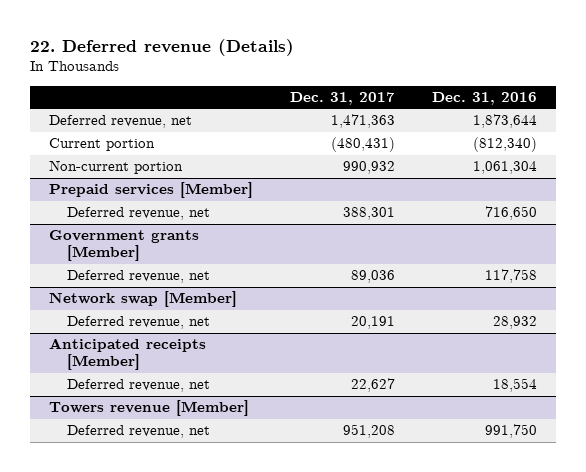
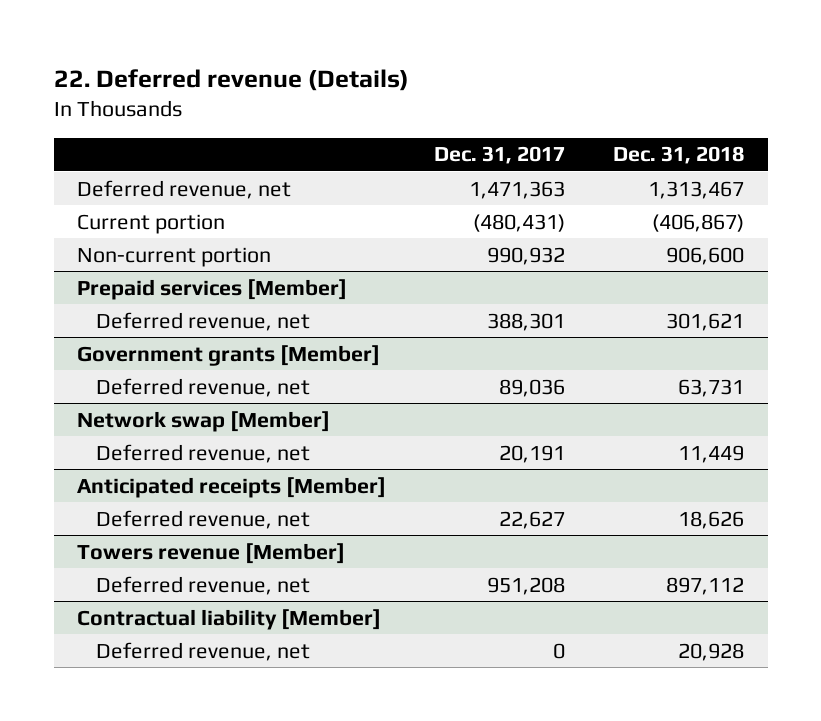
[432,91,538,105] Dec. 31, 2016 -> none
none -> [612,146,744,165] Dec. 31, 2018
none -> [77,608,382,630] Contractual liability [Member]
none -> [95,641,310,661] Deferred revenue, net

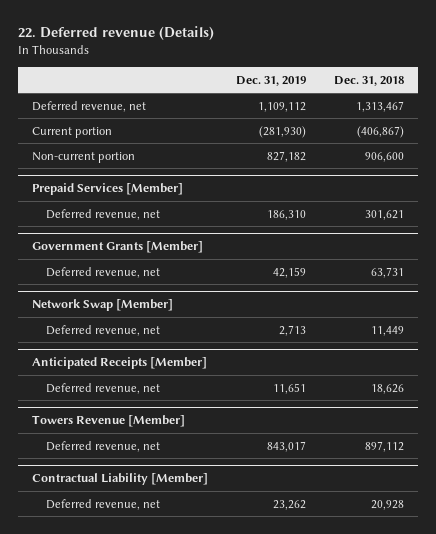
[434,146,566,165] Dec. 31, 2017 -> none
none -> [235,75,306,86] Dec. 31, 2019
[77,278,348,300] Prepaid services [Member] -> [31,183,183,196] Prepaid Services [Member]
[77,344,381,366] Government grants [Member] -> [31,241,203,254] Government Grants [Member]
[77,410,331,432] Network swap [Member] -> [31,299,173,312] Network Swap [Member]
[77,476,387,498] Anticipated receipts [Member] -> [31,357,207,370] Anticipated Receipts [Member]
[77,542,346,564] Towers revenue [Member] -> [31,415,185,428] Towers Revenue [Member]
[77,608,382,630] Contractual liability [Member] -> [31,473,208,486] Contractual Liability [Member]

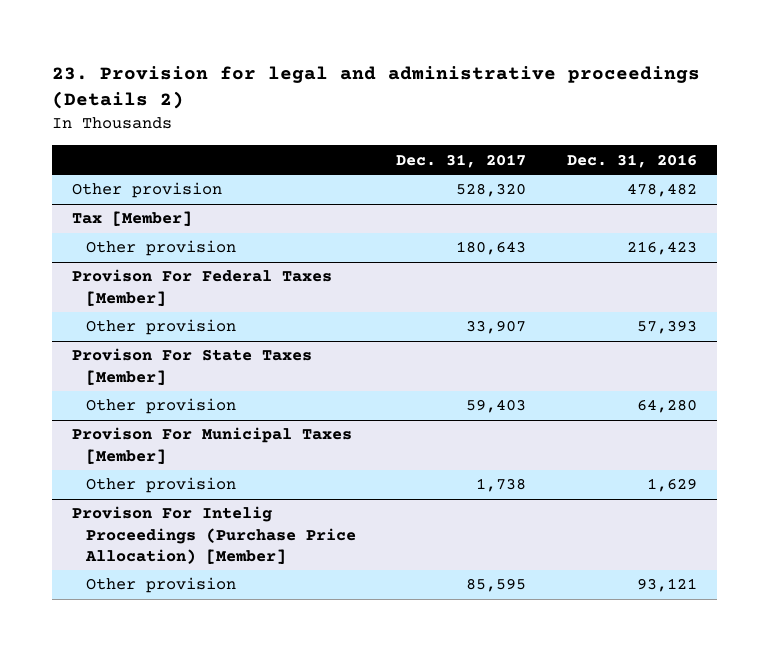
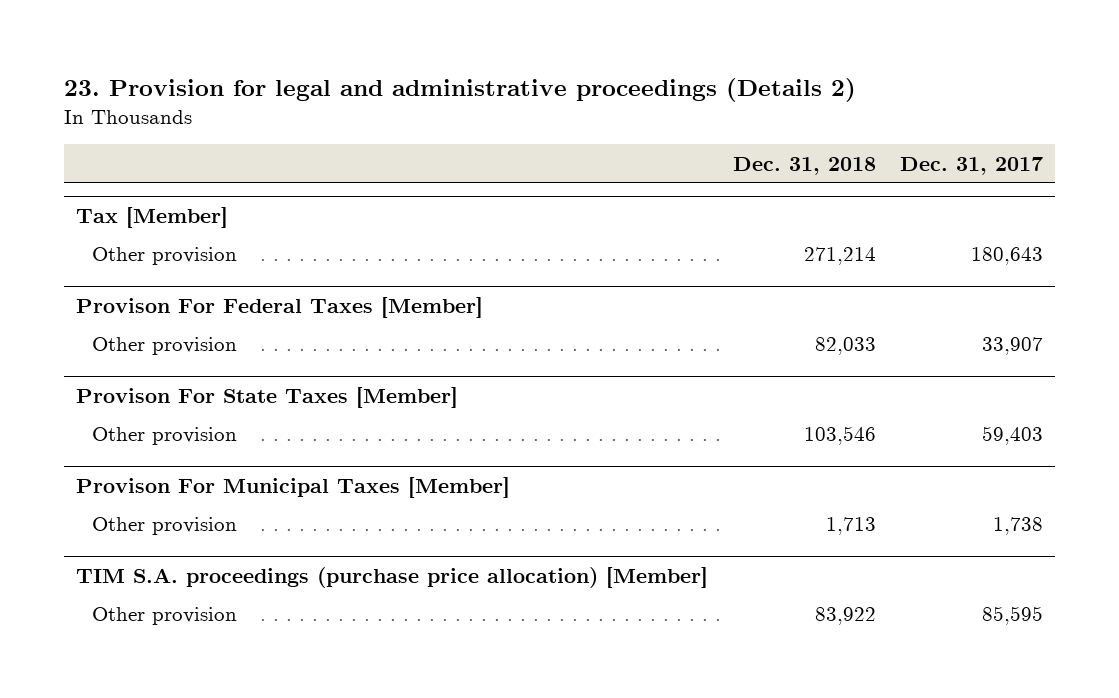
[566,153,697,168] Dec. 31, 2016 -> none
none -> [732,156,876,175] Dec. 31, 2018
[72,182,223,199] Other provision -> none
[72,506,356,564] Provison For Intelig Proceedings (Purchase Price Allocation) [Member] -> [76,567,709,589] TIM S.A. proceedings (purchase price allocation) [Member]

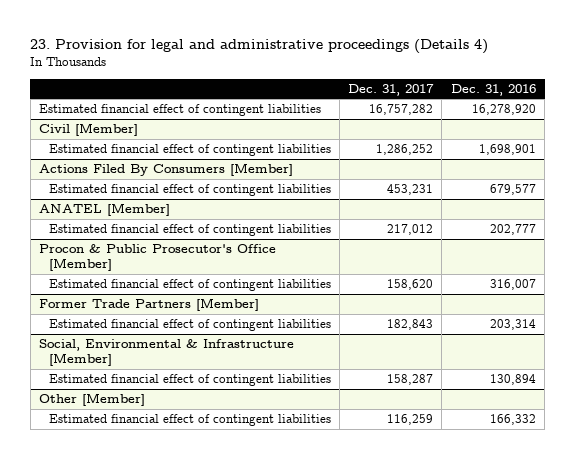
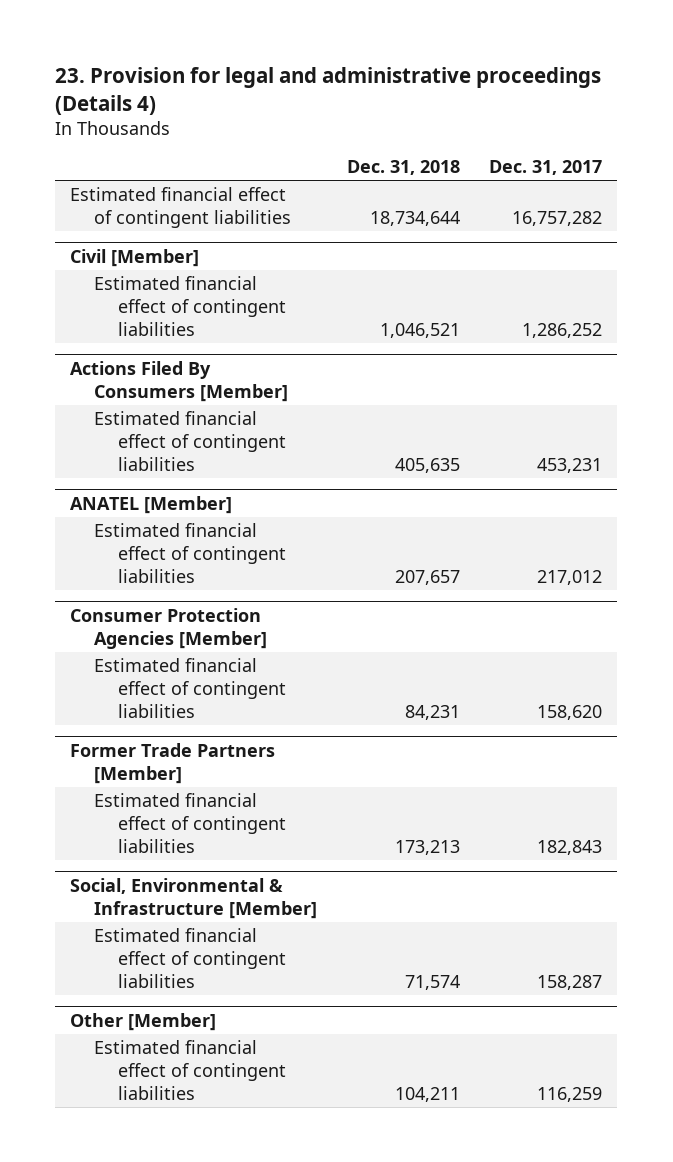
[450,83,536,96] Dec. 31, 2016 -> none
none -> [346,159,460,175] Dec. 31, 2018
[39,244,277,272] Procon & Public Prosecutor's Office [Member] -> [70,607,268,649] Consumer Protection Agencies [Member]

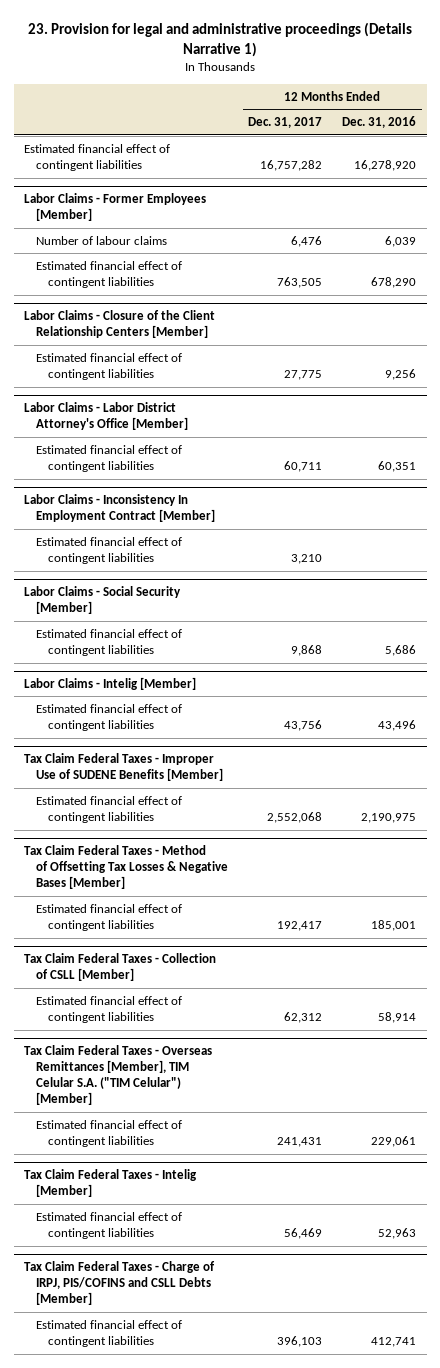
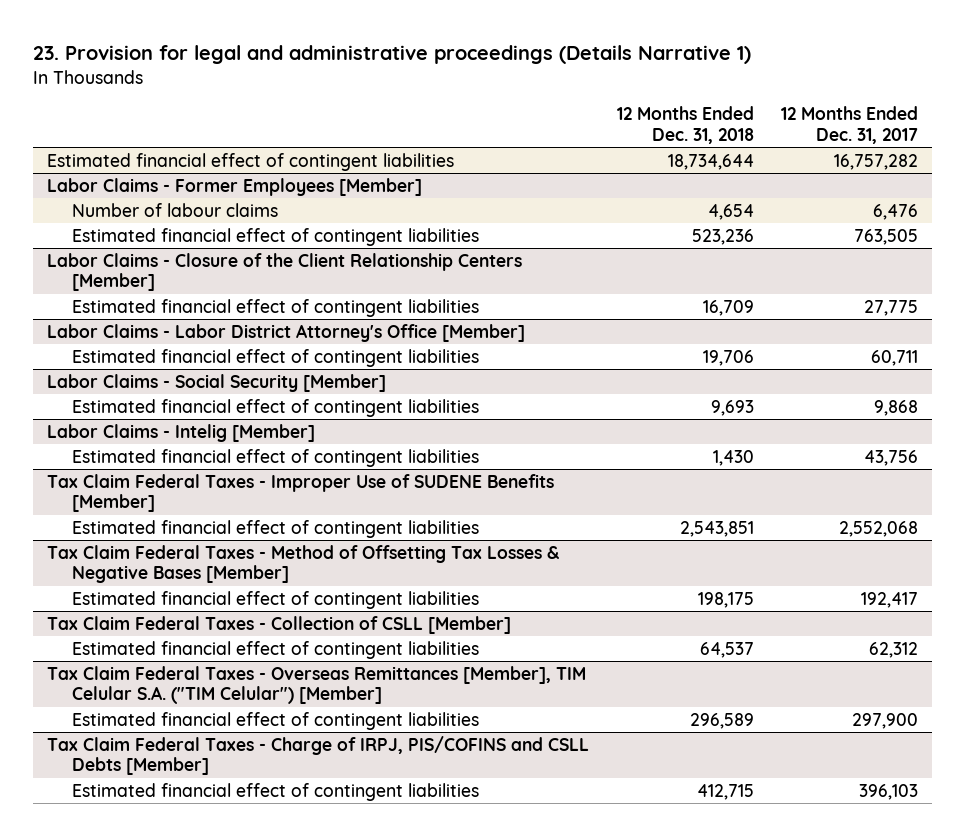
[342,116,417,129] Dec. 31, 2016 -> none
none -> [616,106,754,144] 12 Months Ended Dec. 31, 2018
[23,493,215,523] Labor Claims - Inconsistency In Employment Contract [Member] -> none
[35,536,182,565] Estimated financial effect of contingent liabilities -> none
[23,1168,197,1198] Tax Claim Federal Taxes - Intelig [Member] -> none
[35,1211,182,1240] Estimated financial effect of contingent liabilities -> none
[277,1137,323,1148] 241,431 -> [852,712,919,729] 297,900

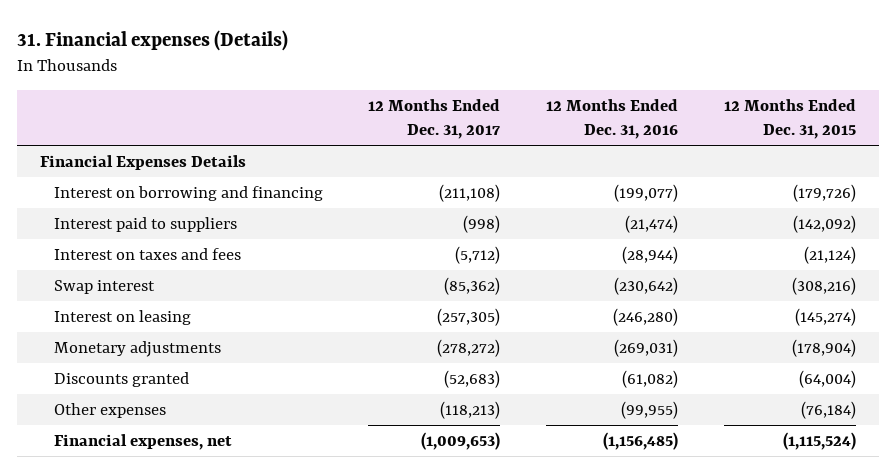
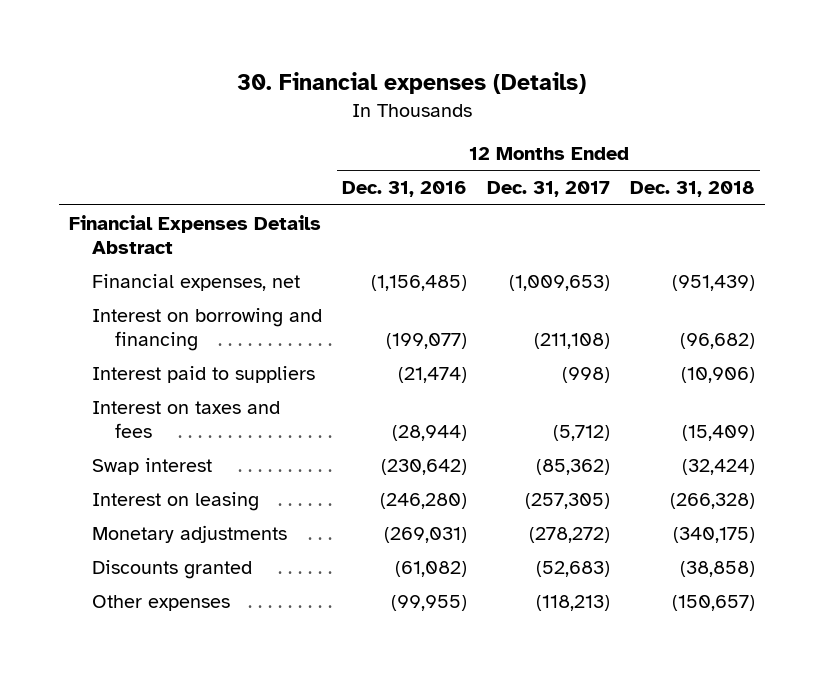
[16,30,288,52] 31. Financial expenses (Details) -> [237,72,587,95] 30. Financial expenses (Details)
[724,98,857,139] 12 Months Ended Dec. 31, 2015 -> none
none -> [629,181,755,198] Dec. 31, 2018
[39,155,246,171] Financial Expenses Details -> [69,214,322,254] Financial Expenses Details Abstract
[53,434,232,451] Financial expenses, net -> [92,273,301,291] Financial expenses, net

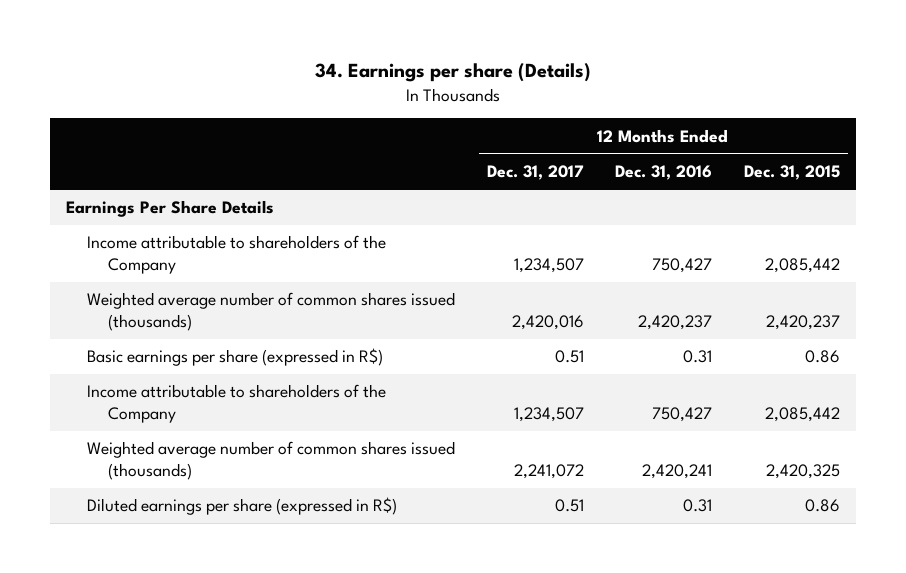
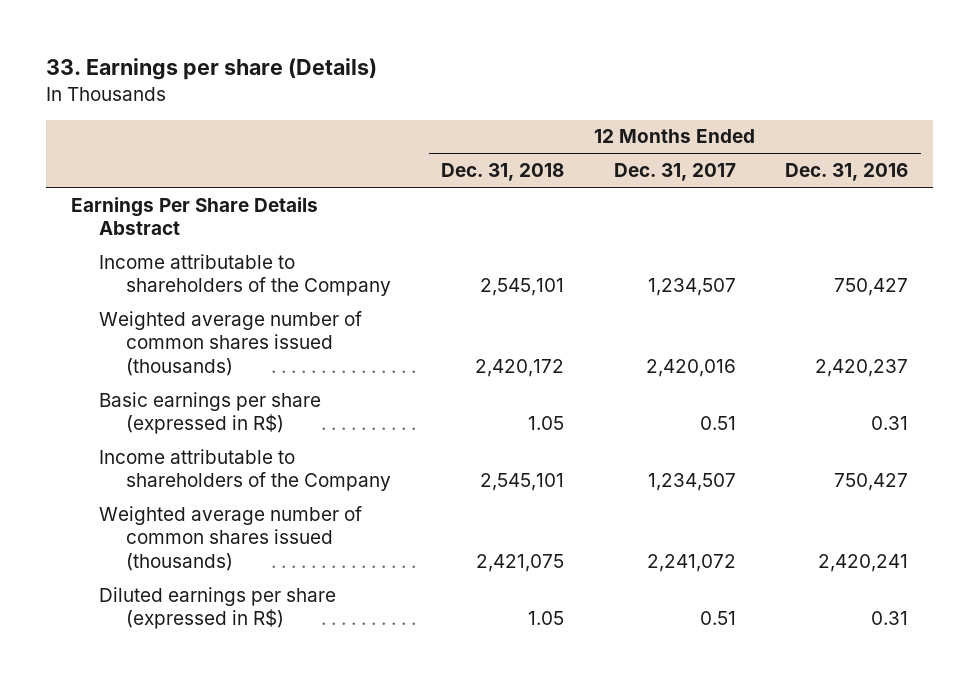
[315,63,592,83] 34. Earnings per share (Details) -> [46,58,378,81] 33. Earnings per share (Details)
[744,165,841,181] Dec. 31, 2015 -> none
none -> [440,163,564,182] Dec. 31, 2018
[66,200,275,218] Earnings Per Share Details -> [71,196,319,236] Earnings Per Share Details Abstract

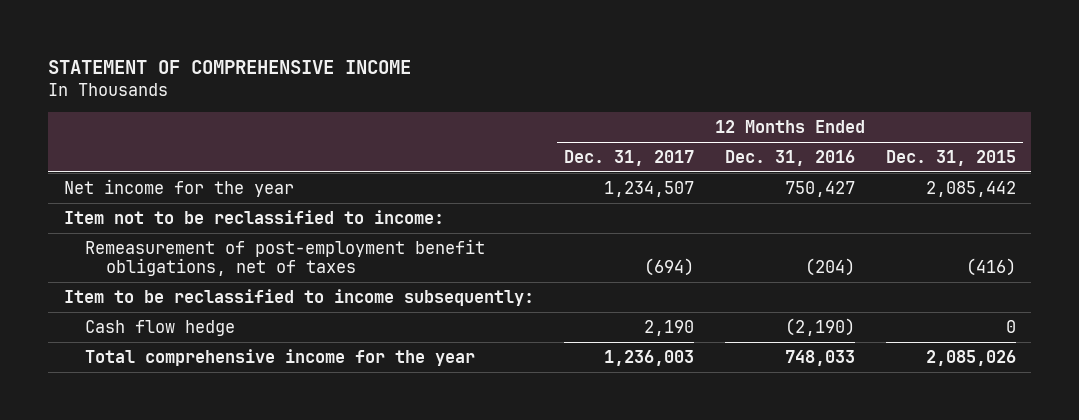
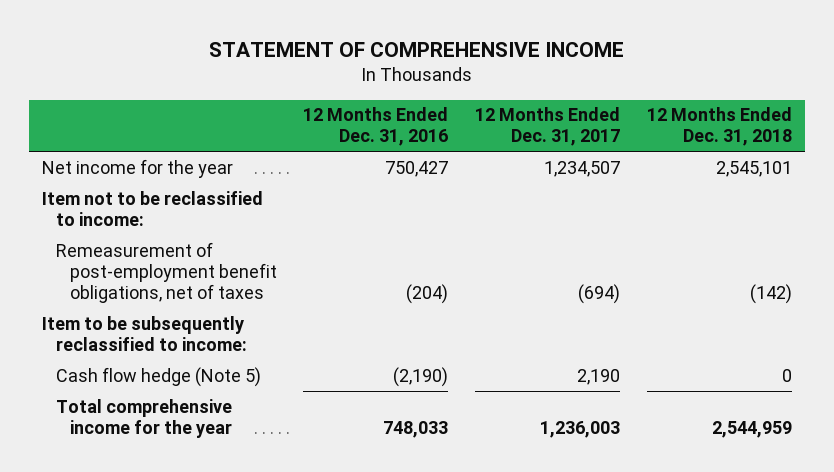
[885,149,1016,166] Dec. 31, 2015 -> none
none -> [646,107,792,147] 12 Months Ended Dec. 31, 2018
[63,288,534,306] Item to be reclassified to income subsequently: -> [42,315,248,351] Item to be subsequently reclassified to income:
[84,319,235,336] Cash flow hedge -> [56,366,262,387] Cash flow hedge (Note 5)

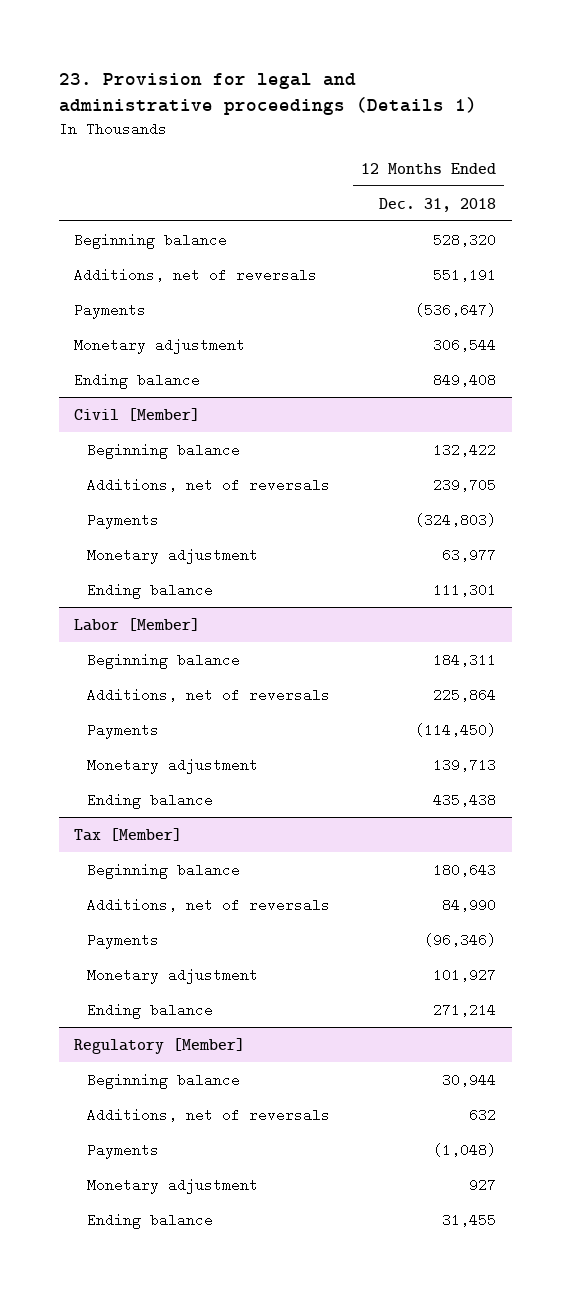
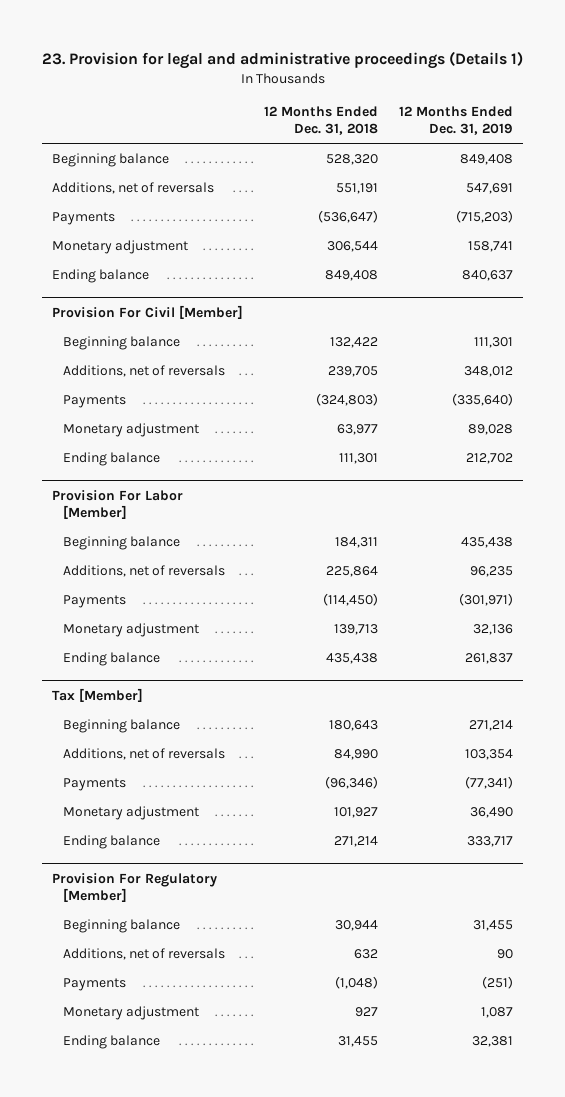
none -> [399,105,514,136] 12 Months Ended Dec. 31, 2019
[74,407,201,421] Civil [Member] -> [52,304,244,319] Provision For Civil [Member]
[74,617,201,631] Labor [Member] -> [52,489,184,520] Provision For Labor [Member]
[74,1037,246,1054] Regulatory [Member] -> [52,872,218,903] Provision For Regulatory [Member]

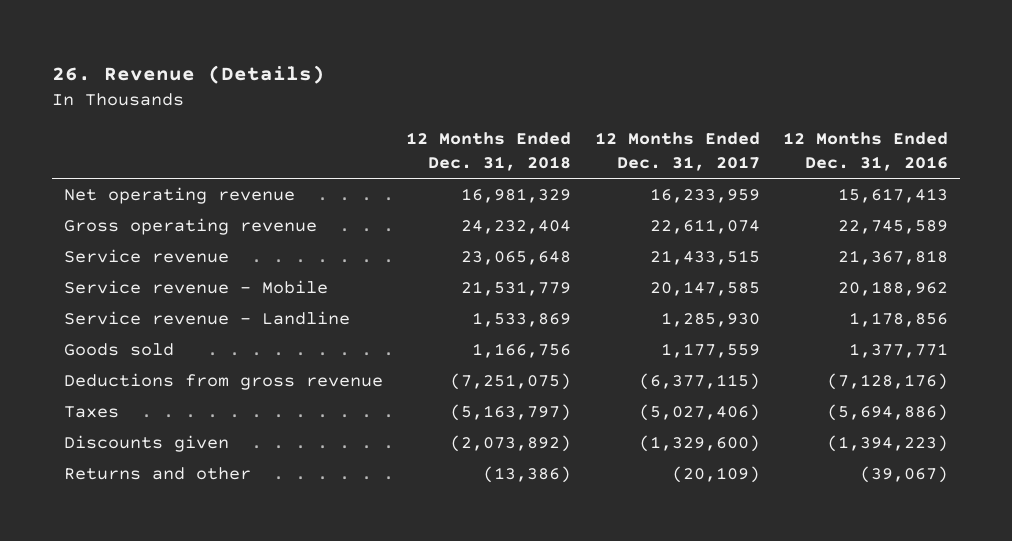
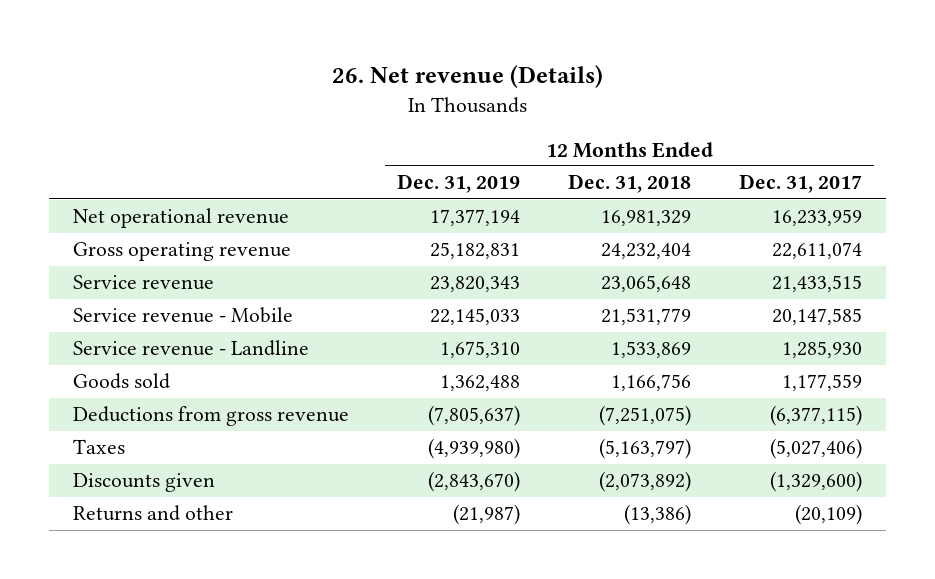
[51,65,325,85] 26. Revenue (Details) -> [331,64,603,88] 26. Net revenue (Details)
[783,132,949,171] 12 Months Ended Dec. 31, 2016 -> none
none -> [397,174,521,194] Dec. 31, 2019
[63,186,295,204] Net operating revenue -> [73,208,290,229] Net operational revenue

